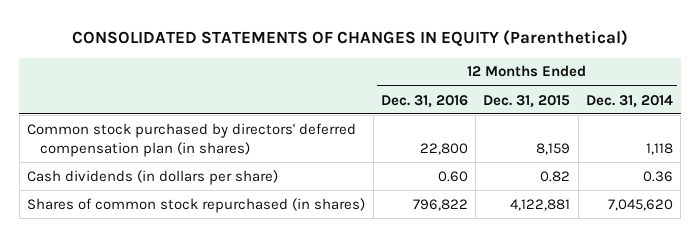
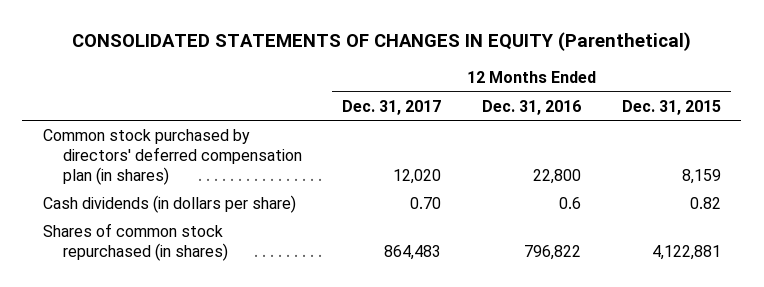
[586,94,674,108] Dec. 31, 2014 -> none
none -> [342,99,442,115] Dec. 31, 2017
[437,170,468,182] 0.60 -> [559,196,582,209] 0.6

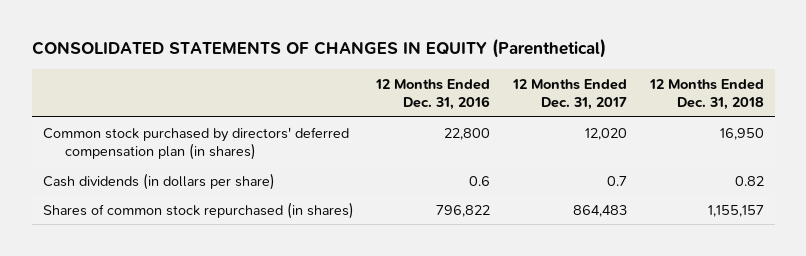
[621,99,721,115] Dec. 31, 2015 -> none
none -> [648,78,764,110] 12 Months Ended Dec. 31, 2018
[410,196,442,209] 0.70 -> [607,175,628,186] 0.7

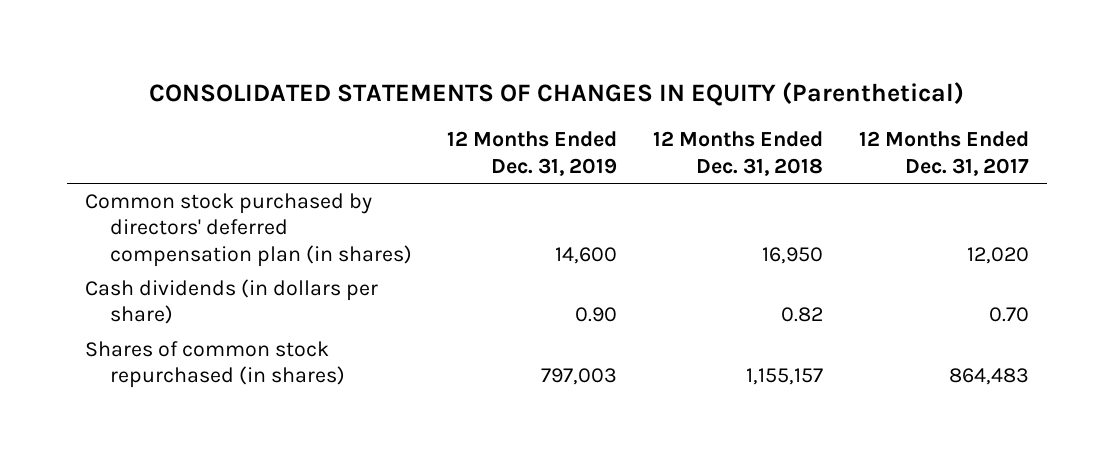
[375,78,491,110] 12 Months Ended Dec. 31, 2016 -> none
none -> [447,131,618,176] 12 Months Ended Dec. 31, 2019
[607,175,628,186] 0.7 -> [988,307,1029,323] 0.70

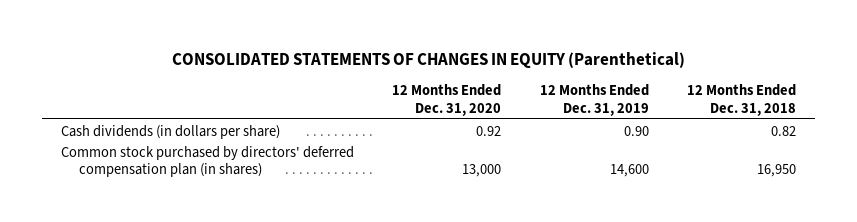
[858,131,1029,176] 12 Months Ended Dec. 31, 2017 -> none
none -> [392,84,502,116] 12 Months Ended Dec. 31, 2020
[85,341,345,389] Shares of common stock repurchased (in shares) -> none
[85,193,412,267] Common stock purchased by directors' deferred compensation plan (in shares) -> [61,145,355,178] Common stock purchased by directors' deferred compensation plan (in shares)

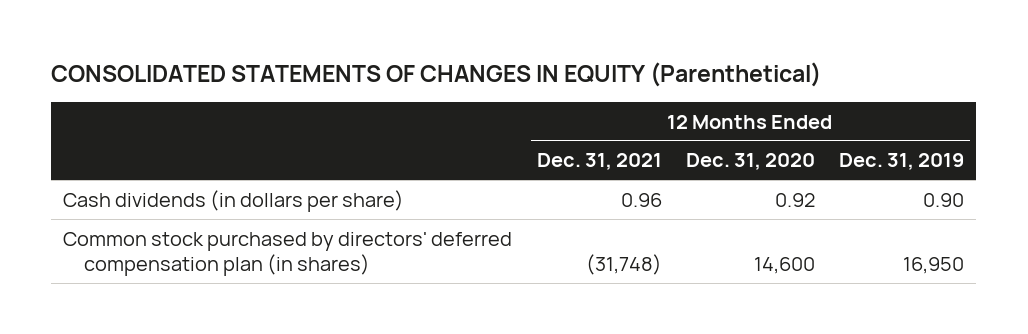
[686,84,796,116] 12 Months Ended Dec. 31, 2018 -> none
none -> [536,153,662,171] Dec. 31, 2021
[462,164,502,178] 13,000 -> [753,256,815,274] 14,600
[609,164,649,178] 14,600 -> [903,256,965,274] 16,950

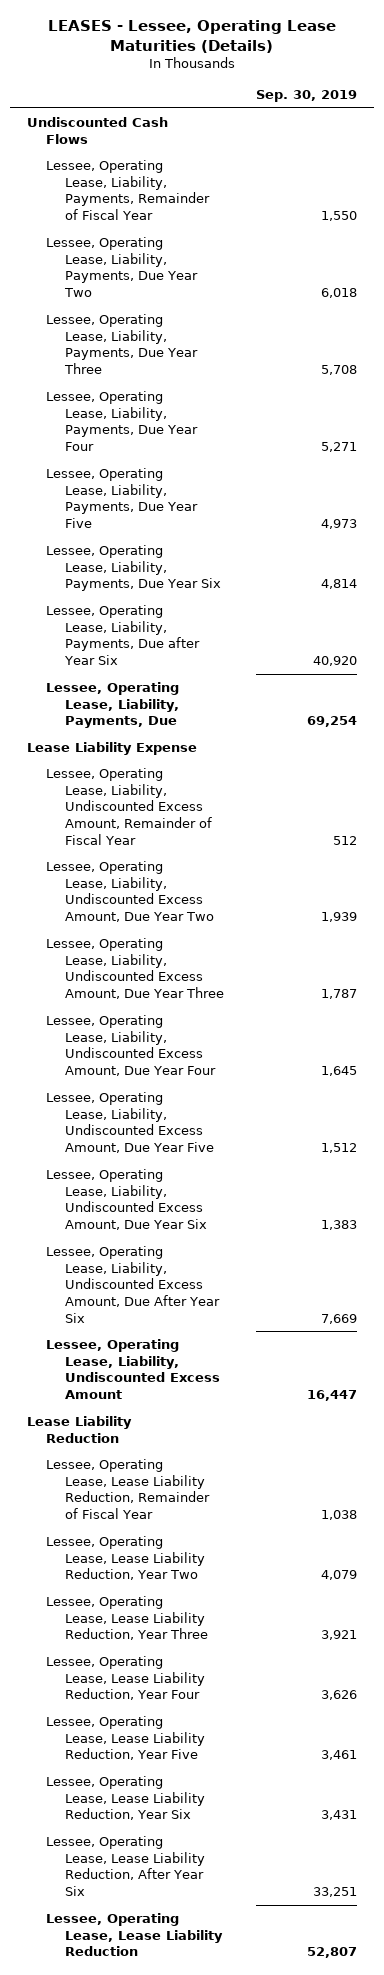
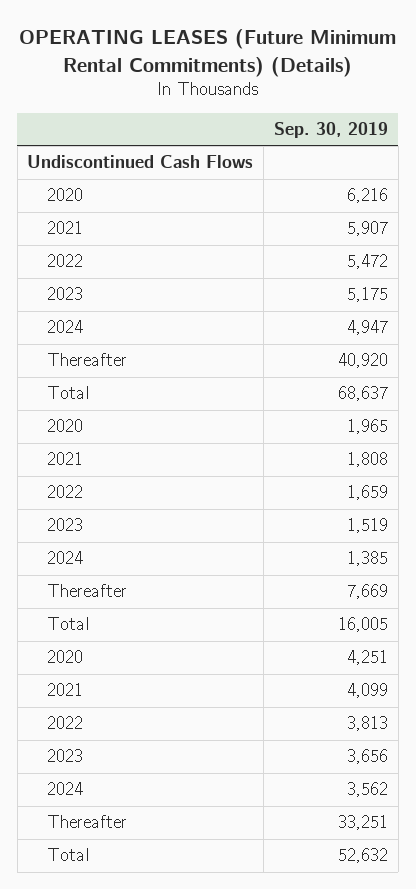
[48,19,337,53] LEASES - Lessee, Operating Lease Maturities (Details) -> [18,29,396,77] OPERATING LEASES (Future Minimum Rental Commitments) (Details)
[45,159,210,221] Lessee, Operating Lease, Liability, Payments, Remainder of Fiscal Year -> none
[45,236,198,298] Lessee, Operating Lease, Liability, Payments, Due Year Two -> none
[45,313,198,375] Lessee, Operating Lease, Liability, Payments, Due Year Three -> none
[45,390,198,452] Lessee, Operating Lease, Liability, Payments, Due Year Four -> none
[45,467,198,529] Lessee, Operating Lease, Liability, Payments, Due Year Five -> none
[45,544,221,592] Lessee, Operating Lease, Liability, Payments, Due Year Six -> none
[45,681,179,729] Lessee, Operating Lease, Liability, Payments, Due -> none
[26,741,197,755] Lease Liability Expense -> none
[45,767,212,845] Lessee, Operating Lease, Liability, Undiscounted Excess Amount, Remainder of Fiscal Year -> none
[45,860,214,923] Lessee, Operating Lease, Liability, Undiscounted Excess Amount, Due Year Two -> none
[45,937,224,1000] Lessee, Operating Lease, Liability, Undiscounted Excess Amount, Due Year Three -> none
[45,1014,216,1077] Lessee, Operating Lease, Liability, Undiscounted Excess Amount, Due Year Four -> none
[45,1091,214,1154] Lessee, Operating Lease, Liability, Undiscounted Excess Amount, Due Year Five -> none
[45,1168,207,1231] Lessee, Operating Lease, Liability, Undiscounted Excess Amount, Due Year Six -> none
[45,1338,220,1400] Lessee, Operating Lease, Liability, Undiscounted Excess Amount -> none
[26,1415,132,1443] Lease Liability Reduction -> none
[45,1458,210,1520] Lessee, Operating Lease, Lease Liability Reduction, Remainder of Fiscal Year -> none
[45,1535,205,1581] Lessee, Operating Lease, Lease Liability Reduction, Year Two -> none
[45,1595,208,1641] Lessee, Operating Lease, Lease Liability Reduction, Year Three -> none
[45,1655,205,1701] Lessee, Operating Lease, Lease Liability Reduction, Year Four -> none
[45,1715,205,1761] Lessee, Operating Lease, Lease Liability Reduction, Year Five -> none
[45,1775,205,1821] Lessee, Operating Lease, Lease Liability Reduction, Year Six -> none
[45,1912,223,1957] Lessee, Operating Lease, Lease Liability Reduction -> none
[26,116,168,144] Undiscounted Cash Flows -> [27,155,254,169] Undiscontinued Cash Flows
none -> [47,188,84,202] 2020
none -> [47,221,84,235] 2021
none -> [47,254,84,268] 2022
none -> [47,287,84,301] 2023
none -> [47,320,84,334] 2024
[45,604,200,666] Lessee, Operating Lease, Liability, Payments, Due after Year Six -> [47,353,128,367] Thereafter
none -> [47,386,90,400] Total
none -> [47,419,84,433] 2020
none -> [47,452,84,466] 2021
none -> [47,485,84,499] 2022
none -> [47,518,84,532] 2023
none -> [47,551,84,565] 2024
[45,1245,220,1323] Lessee, Operating Lease, Liability, Undiscounted Excess Amount, Due After Year Six -> [47,584,128,598] Thereafter
none -> [47,617,90,631] Total
none -> [47,650,84,664] 2020
none -> [47,683,84,697] 2021
none -> [47,716,84,730] 2022
none -> [47,749,84,763] 2023
none -> [47,782,84,796] 2024
[45,1835,205,1897] Lessee, Operating Lease, Lease Liability Reduction, After Year Six -> [47,815,128,829] Thereafter
none -> [47,848,90,862] Total

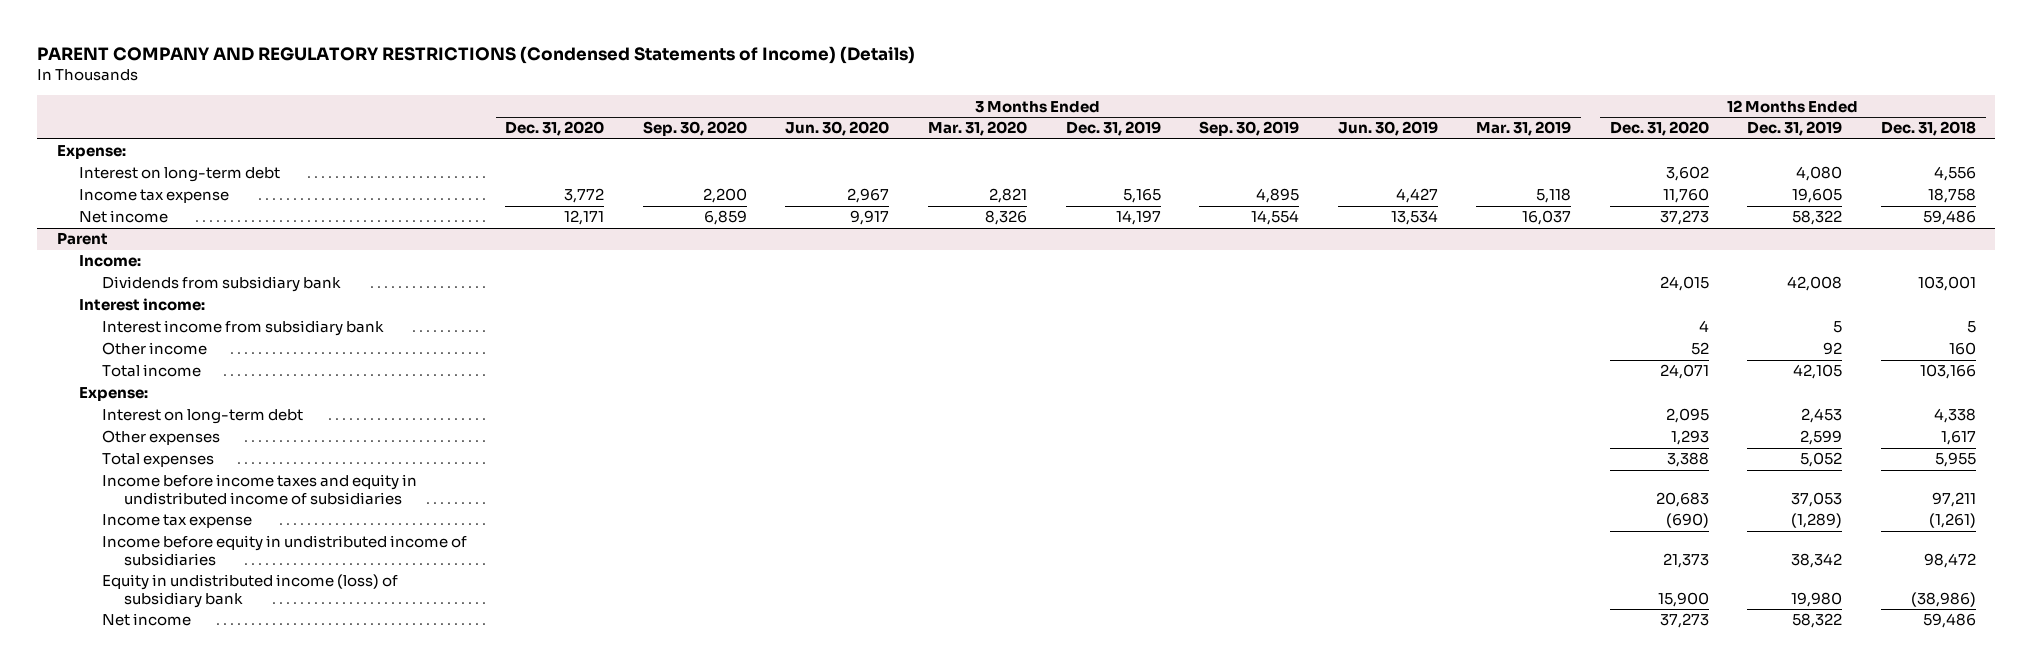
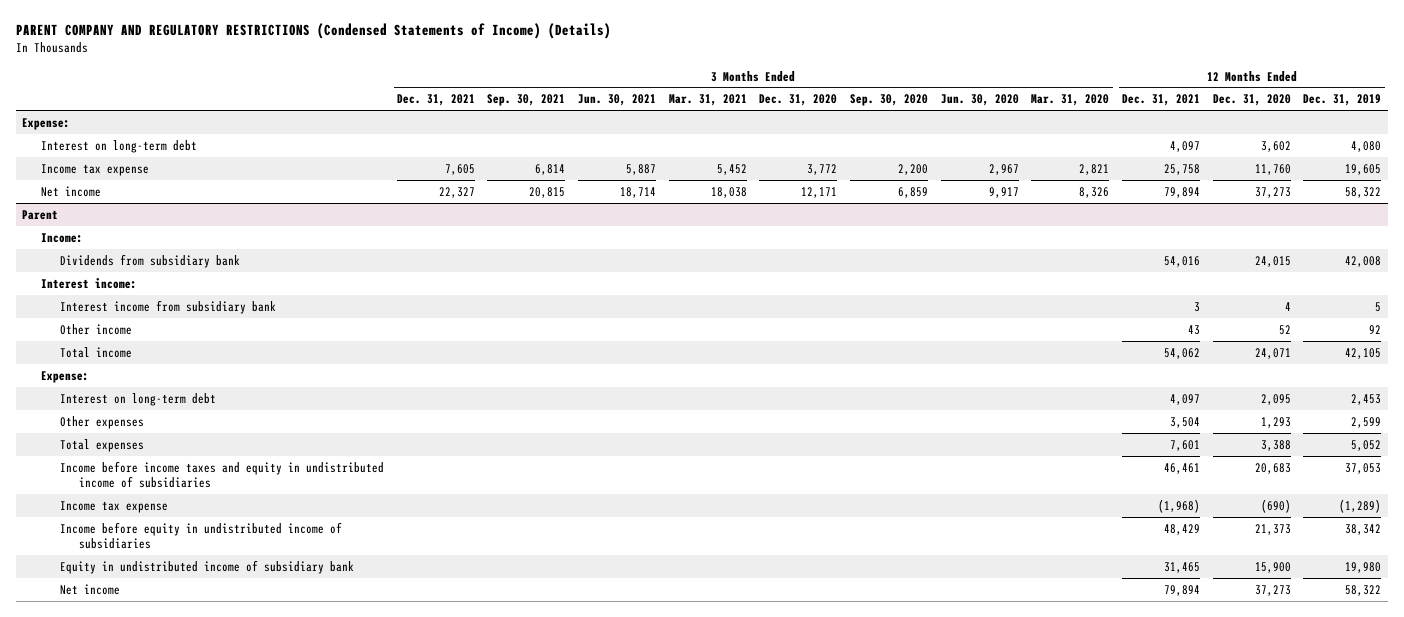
[1065,121,1161,137] Dec. 31, 2019 -> none
[1199,121,1300,137] Sep. 30, 2019 -> none
[1337,121,1438,137] Jun. 30, 2019 -> none
[1476,121,1572,137] Mar. 31, 2019 -> none
[1880,121,1976,137] Dec. 31, 2018 -> none
none -> [396,94,475,107] Dec. 31, 2021
none -> [487,94,566,107] Sep. 30, 2021
none -> [578,94,657,107] Jun. 30, 2021
none -> [668,94,747,107] Mar. 31, 2021
none -> [1122,94,1201,107] Dec. 31, 2021
[101,574,398,608] Equity in undistributed income (loss) of subsidiary bank -> [60,559,355,574] Equity in undistributed income of subsidiary bank

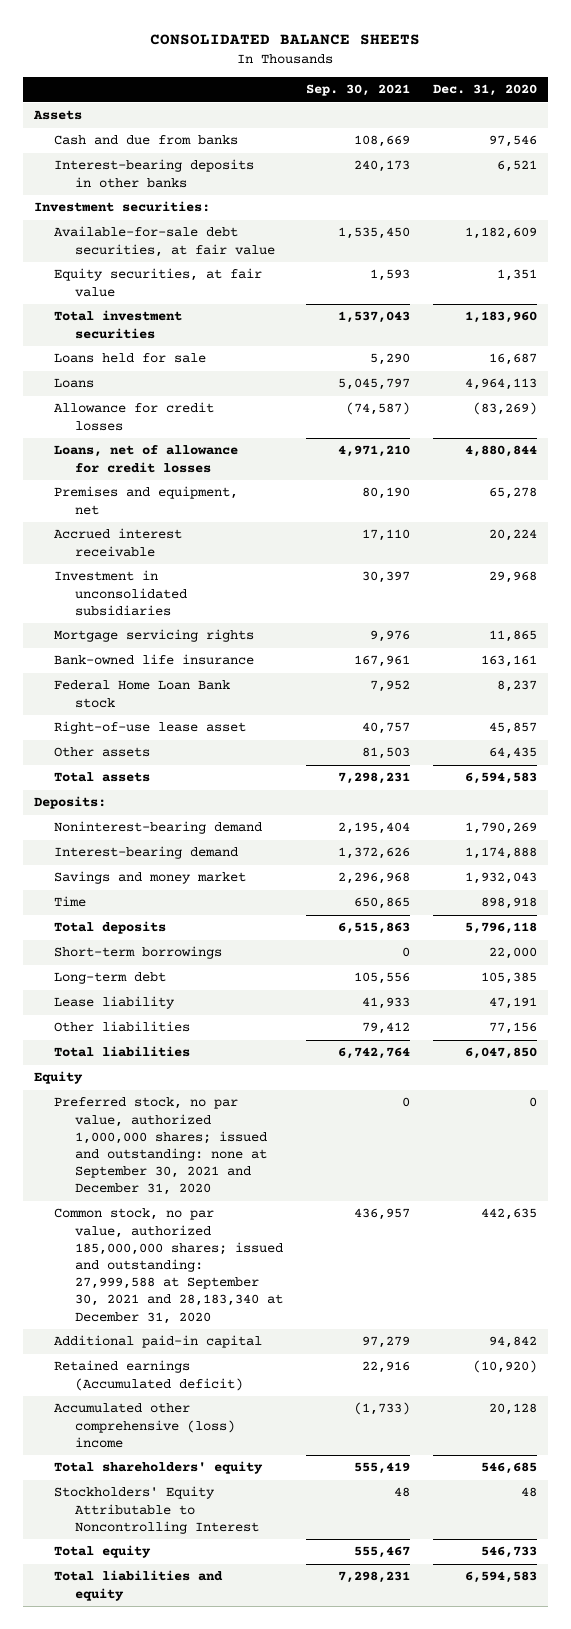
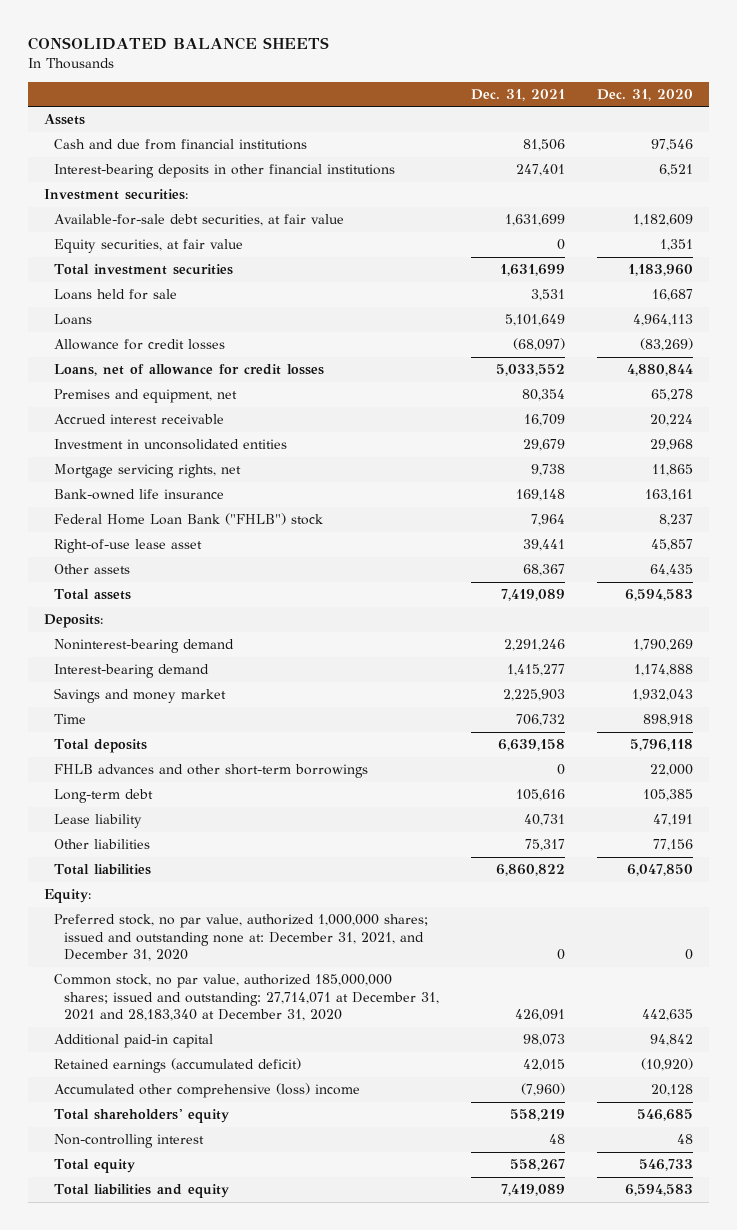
[305,84,410,97] Sep. 30, 2021 -> none
none -> [471,88,566,101] Dec. 31, 2021
[54,135,239,146] Cash and due from banks -> [54,139,308,151] Cash and due from financial institutions
[54,159,255,188] Interest-bearing deposits in other banks -> [54,164,396,179] Interest-bearing deposits in other financial institutions
[54,570,187,616] Investment in unconsolidated subsidiaries -> [54,439,288,451] Investment in unconsolidated entities
[54,629,255,643] Mortgage servicing rights -> [54,464,242,479] Mortgage servicing rights, net
[54,680,231,708] Federal Home Loan Bank stock -> [54,513,324,526] Federal Home Loan Bank ("FHLB") stock
[54,946,223,960] Short-term borrowings -> [54,764,369,779] FHLB advances and other short-term borrowings
[34,1071,84,1085] Equity -> [44,889,92,904] Equity:
[54,1097,267,1196] Preferred stock, no par value, authorized 1,000,000 shares; issued and outstanding: none at September 30, 2021 and December 31, 2020 -> [54,914,429,962] Preferred stock, no par value, authorized 1,000,000 shares; issued and outstanding none at: December 31, 2021, and December 31, 2020
[54,1208,283,1324] Common stock, no par value, authorized 185,000,000 shares; issued and outstanding: 27,999,588 at September 30, 2021 and 28,183,340 at December 31, 2020 -> [54,974,440,1022] Common stock, no par value, authorized 185,000,000 shares; issued and outstanding: 27,714,071 at December 31, 2021 and 28,183,340 at December 31, 2020
[54,1360,243,1391] Retained earnings (Accumulated deficit) -> [54,1058,302,1074] Retained earnings (accumulated deficit)
[54,1486,259,1534] Stockholders' Equity Attributable to Noncontrolling Interest -> [54,1134,205,1149] Non-controlling interest

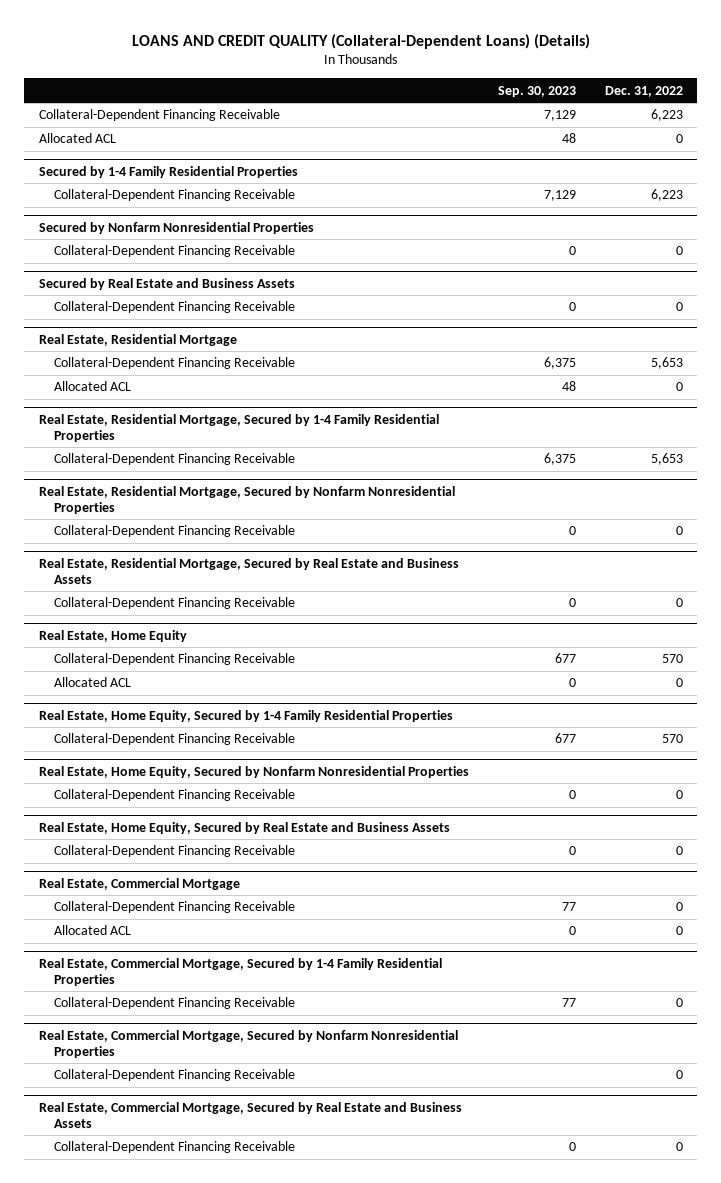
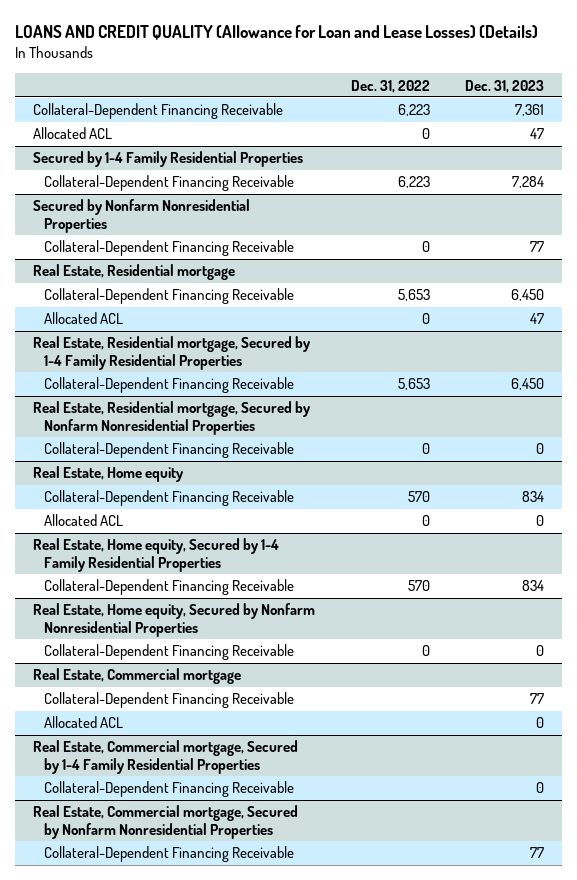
[131,33,590,49] LOANS AND CREDIT QUALITY (Collateral-Dependent Loans) (Details) -> [14,25,538,41] LOANS AND CREDIT QUALITY (Allowance for Loan and Lease Losses) (Details)
[497,85,576,97] Sep. 30, 2023 -> none
none -> [465,79,545,93] Dec. 31, 2023
[38,277,295,290] Secured by Real Estate and Business Assets -> none
[53,301,295,314] Collateral-Dependent Financing Receivable -> none
[38,333,237,346] Real Estate, Residential Mortgage -> [32,264,235,281] Real Estate, Residential mortgage
[38,413,439,442] Real Estate, Residential Mortgage, Secured by 1-4 Family Residential Properties -> [32,336,311,370] Real Estate, Residential mortgage, Secured by 1-4 Family Residential Properties
[53,525,295,538] Collateral-Dependent Financing Receivable -> none
[38,557,459,584] Real Estate, Residential Mortgage, Secured by Real Estate and Business Assets -> none
[38,485,455,514] Real Estate, Residential Mortgage, Secured by Nonfarm Nonresidential Properties -> [32,401,311,435] Real Estate, Residential mortgage, Secured by Nonfarm Nonresidential Properties
[38,629,187,642] Real Estate, Home Equity -> [32,466,184,483] Real Estate, Home equity
[38,709,453,722] Real Estate, Home Equity, Secured by 1-4 Family Residential Properties -> [32,538,279,572] Real Estate, Home equity, Secured by 1-4 Family Residential Properties
[53,789,295,802] Collateral-Dependent Financing Receivable -> none
[38,821,450,834] Real Estate, Home Equity, Secured by Real Estate and Business Assets -> none
[53,845,295,858] Collateral-Dependent Financing Receivable -> none
[38,877,240,890] Real Estate, Commercial Mortgage -> none
[53,901,295,914] Collateral-Dependent Financing Receivable -> none
[53,925,131,936] Allocated ACL -> none
[38,957,442,986] Real Estate, Commercial Mortgage, Secured by 1-4 Family Residential Properties -> none
[53,997,295,1010] Collateral-Dependent Financing Receivable -> none
[38,1029,458,1058] Real Estate, Commercial Mortgage, Secured by Nonfarm Nonresidential Properties -> none
[53,1069,295,1082] Collateral-Dependent Financing Receivable -> none
[38,1101,462,1128] Real Estate, Commercial Mortgage, Secured by Real Estate and Business Assets -> none
[38,765,469,778] Real Estate, Home Equity, Secured by Nonfarm Nonresidential Properties -> [32,603,315,637] Real Estate, Home equity, Secured by Nonfarm Nonresidential Properties
none -> [32,668,241,685] Real Estate, Commercial mortgage
none -> [43,692,294,709] Collateral-Dependent Financing Receivable
none -> [43,716,123,729] Allocated ACL
none -> [32,740,298,774] Real Estate, Commercial mortgage, Secured by 1-4 Family Residential Properties
none -> [43,781,294,798] Collateral-Dependent Financing Receivable
none -> [32,805,298,839] Real Estate, Commercial mortgage, Secured by Nonfarm Nonresidential Properties
none -> [43,846,294,863] Collateral-Dependent Financing Receivable

